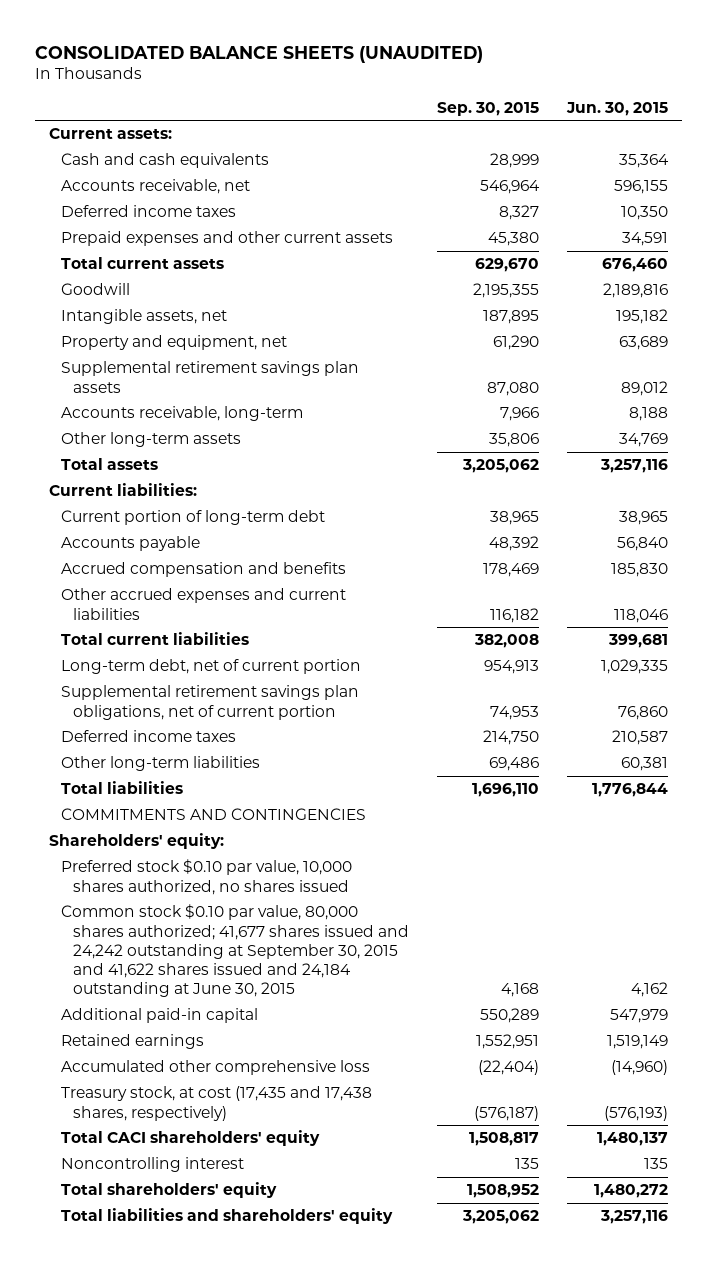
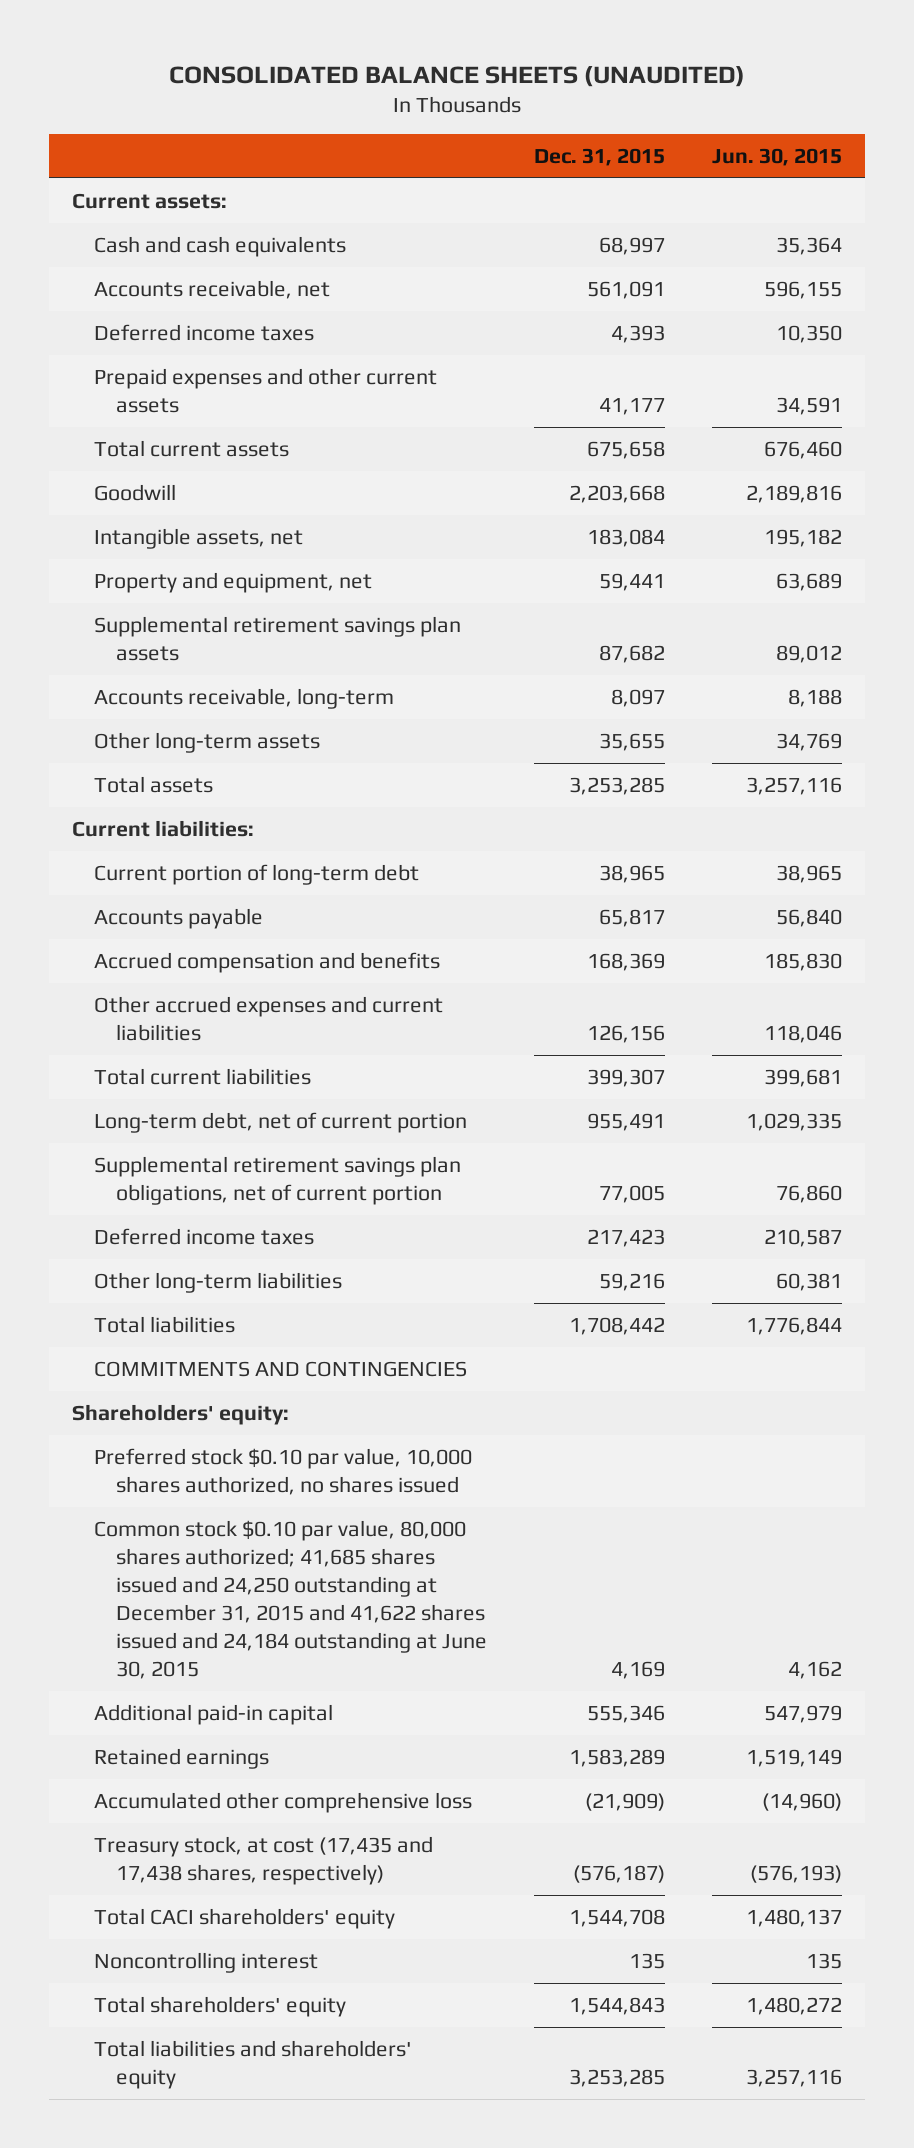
[436,101,539,116] Sep. 30, 2015 -> none
none -> [533,147,665,166] Dec. 31, 2015
[60,904,409,998] Common stock $0.10 par value, 80,000 shares authorized; 41,677 shares issued and 24,242 outstanding at September 30, 2015 and 41,622 shares issued and 24,184 outstanding at June 30, 2015 -> [94,1520,488,1679] Common stock $0.10 par value, 80,000 shares authorized; 41,685 shares issued and 24,250 outstanding at December 31, 2015 and 41,622 shares issued and 24,184 outstanding at June 30, 2015

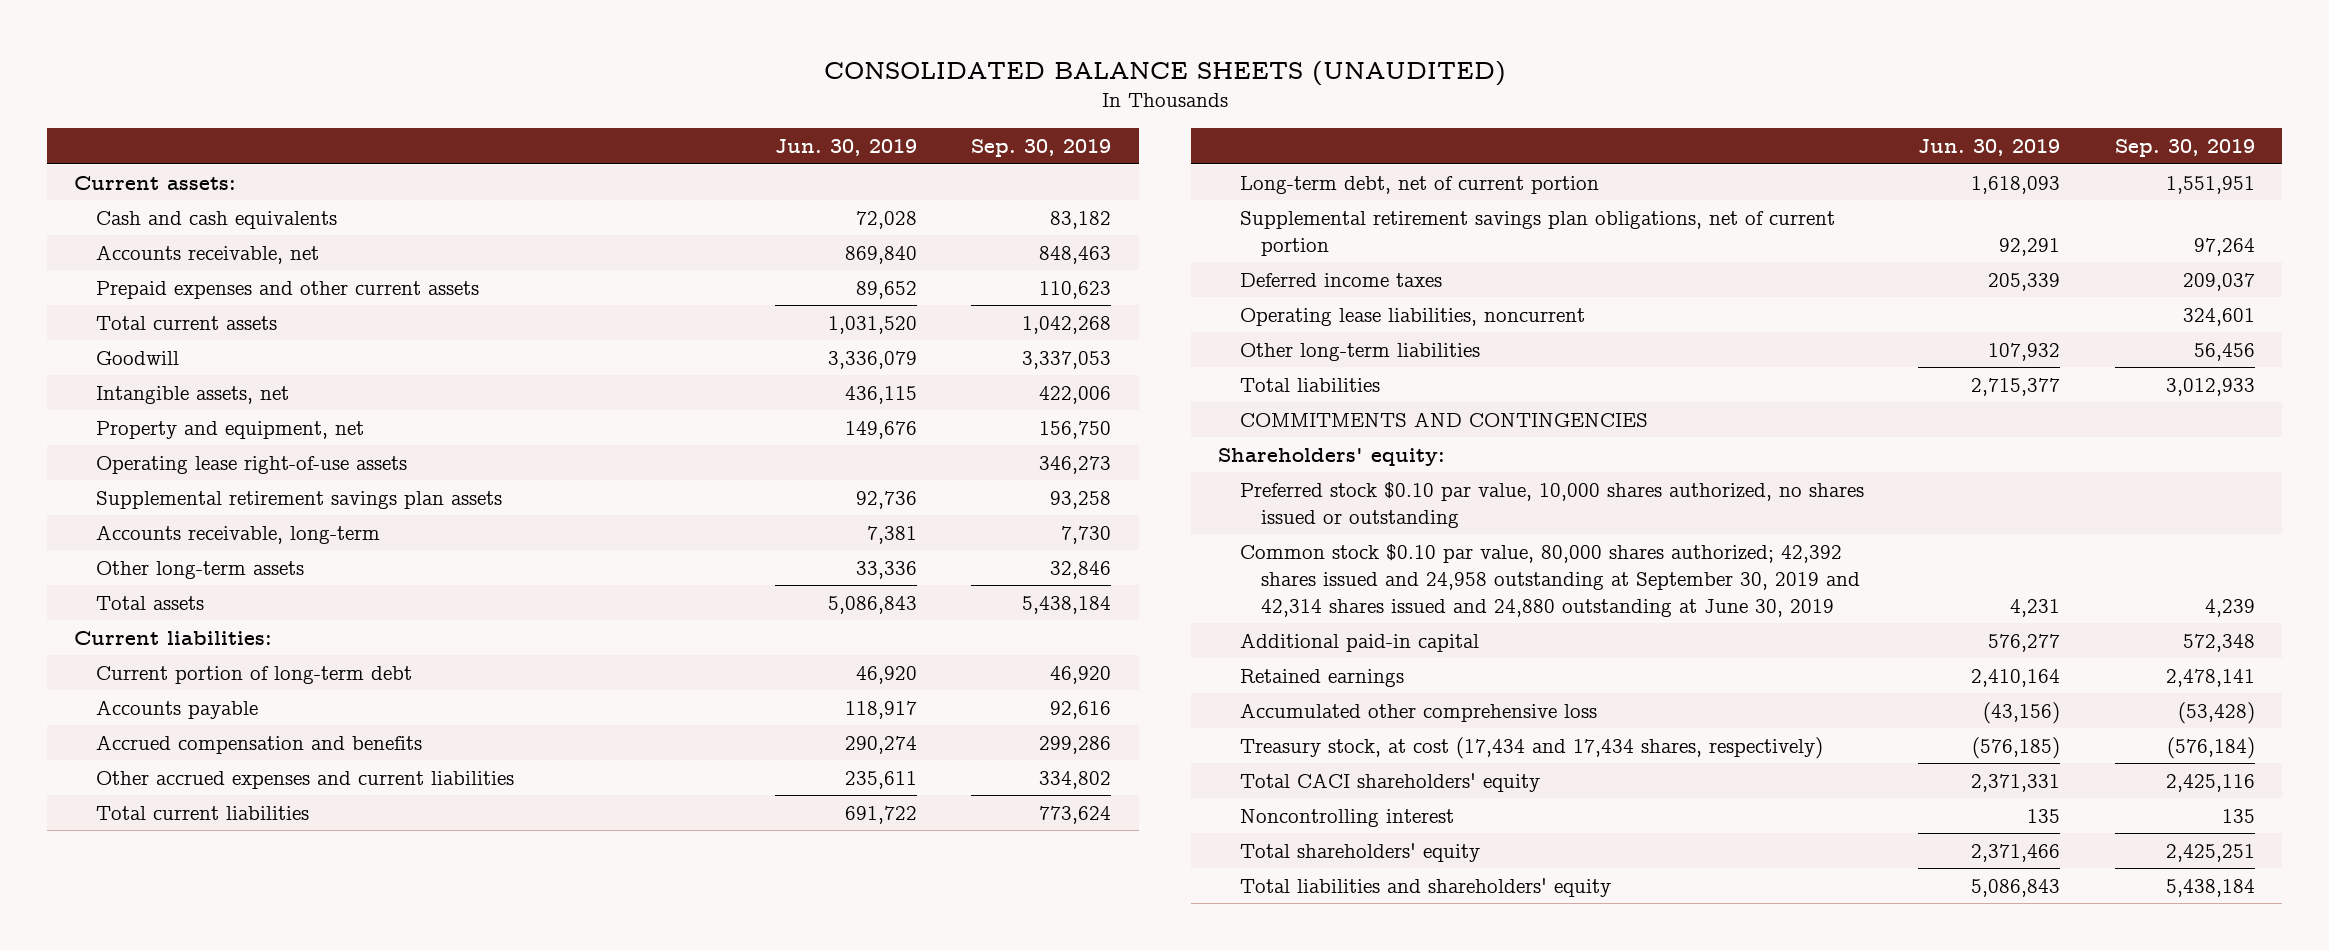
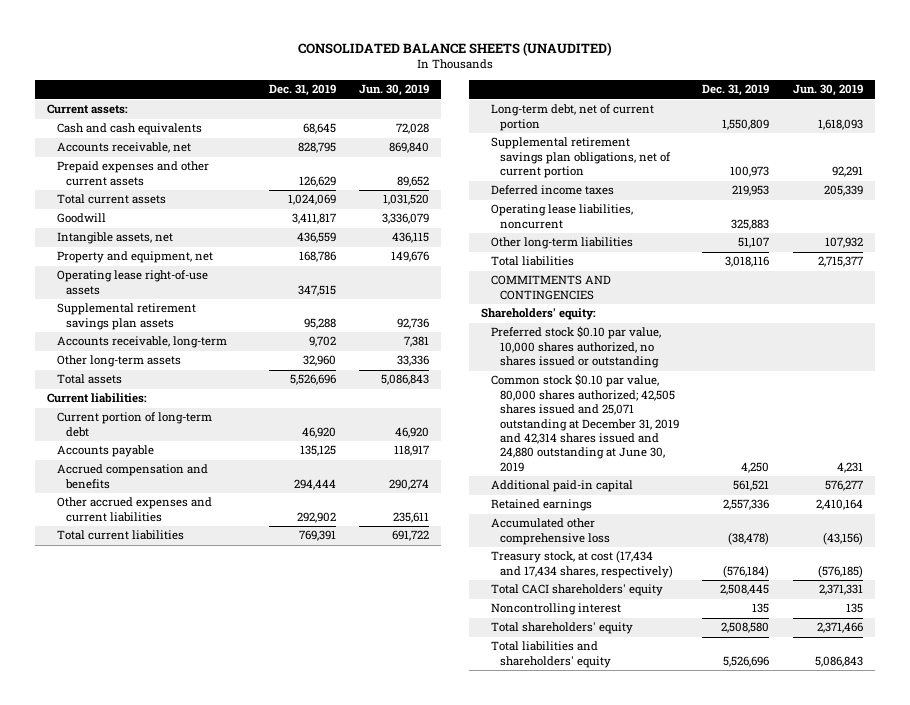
[971,139,1112,158] Sep. 30, 2019 -> none
none -> [268,84,336,97] Dec. 31, 2019
[1239,543,1861,617] Common stock $0.10 par value, 80,000 shares authorized; 42,392 shares issued and 24,958 outstanding at September 30, 2019 and 42,314 shares issued and 24,880 outstanding at June 30, 2019 -> [490,374,679,472] Common stock $0.10 par value, 80,000 shares authorized; 42,505 shares issued and 25,071 outstanding at December 31, 2019 and 42,314 shares issued and 24,880 outstanding at June 30, 2019

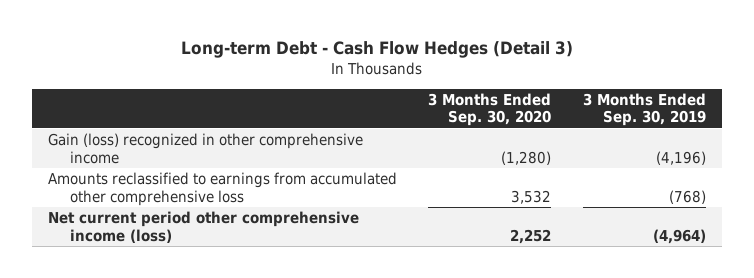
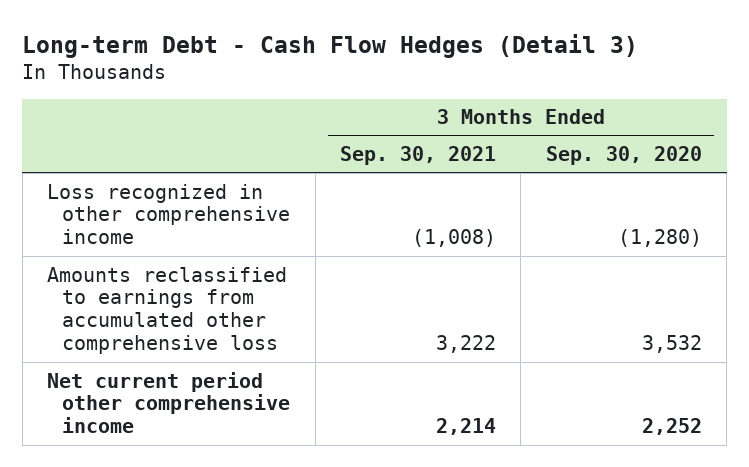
[583,92,707,127] 3 Months Ended Sep. 30, 2019 -> none
none -> [339,145,496,165] Sep. 30, 2021
[47,133,363,164] Gain (loss) recognized in other comprehensive income -> [47,183,291,245] Loss recognized in other comprehensive income
[47,211,359,243] Net current period other comprehensive income (loss) -> [47,371,291,434] Net current period other comprehensive income

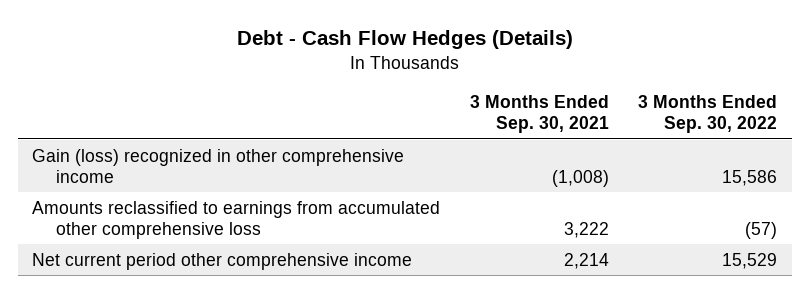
[22,33,639,58] Long-term Debt - Cash Flow Hedges (Detail 3) -> [236,30,573,50] Debt - Cash Flow Hedges (Details)
[545,145,702,165] Sep. 30, 2020 -> none
none -> [638,95,778,134] 3 Months Ended Sep. 30, 2022
[47,183,291,245] Loss recognized in other comprehensive income -> [32,148,405,183] Gain (loss) recognized in other comprehensive income

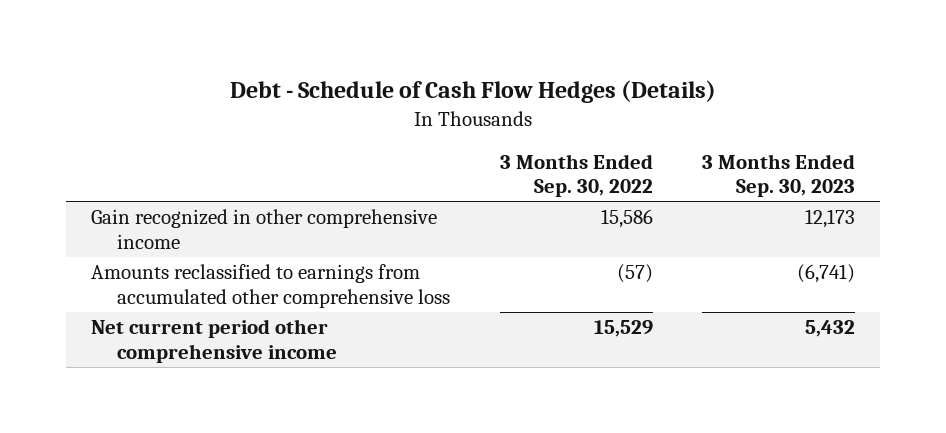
[236,30,573,50] Debt - Cash Flow Hedges (Details) -> [230,79,717,103] Debt - Schedule of Cash Flow Hedges (Details)
[469,95,609,134] 3 Months Ended Sep. 30, 2021 -> none
none -> [702,153,856,197] 3 Months Ended Sep. 30, 2023
[32,148,405,183] Gain (loss) recognized in other comprehensive income -> [90,209,437,249] Gain recognized in other comprehensive income

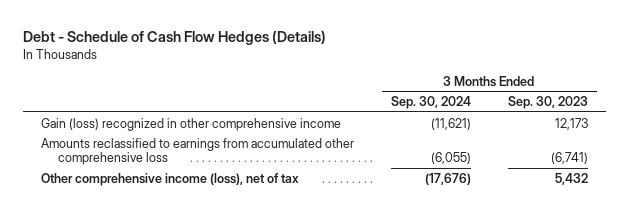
[499,153,653,197] 3 Months Ended Sep. 30, 2022 -> none
none -> [391,96,472,110] Sep. 30, 2024
[90,209,437,249] Gain recognized in other comprehensive income -> [41,117,342,131] Gain (loss) recognized in other comprehensive income
[90,319,338,363] Net current period other comprehensive income -> [41,172,300,186] Other comprehensive income (loss), net of tax

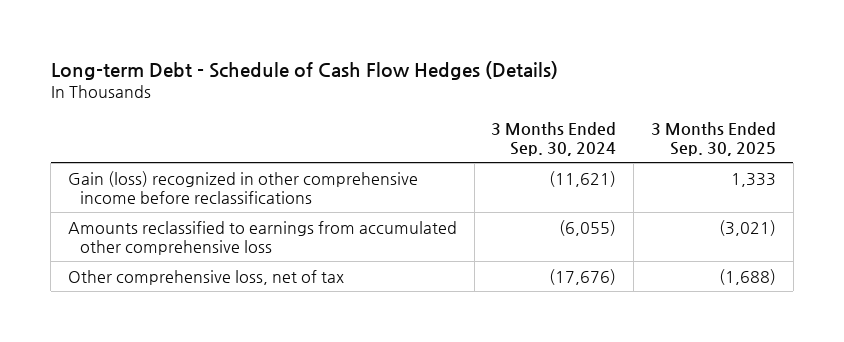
[23,30,327,46] Debt - Schedule of Cash Flow Hedges (Details) -> [50,60,558,80] Long-term Debt - Schedule of Cash Flow Hedges (Details)
[507,96,588,110] Sep. 30, 2023 -> none
none -> [650,121,776,156] 3 Months Ended Sep. 30, 2025
[41,117,342,131] Gain (loss) recognized in other comprehensive income -> [67,170,418,204] Gain (loss) recognized in other comprehensive income before reclassifications
[41,172,300,186] Other comprehensive income (loss), net of tax -> [67,269,344,285] Other comprehensive loss, net of tax

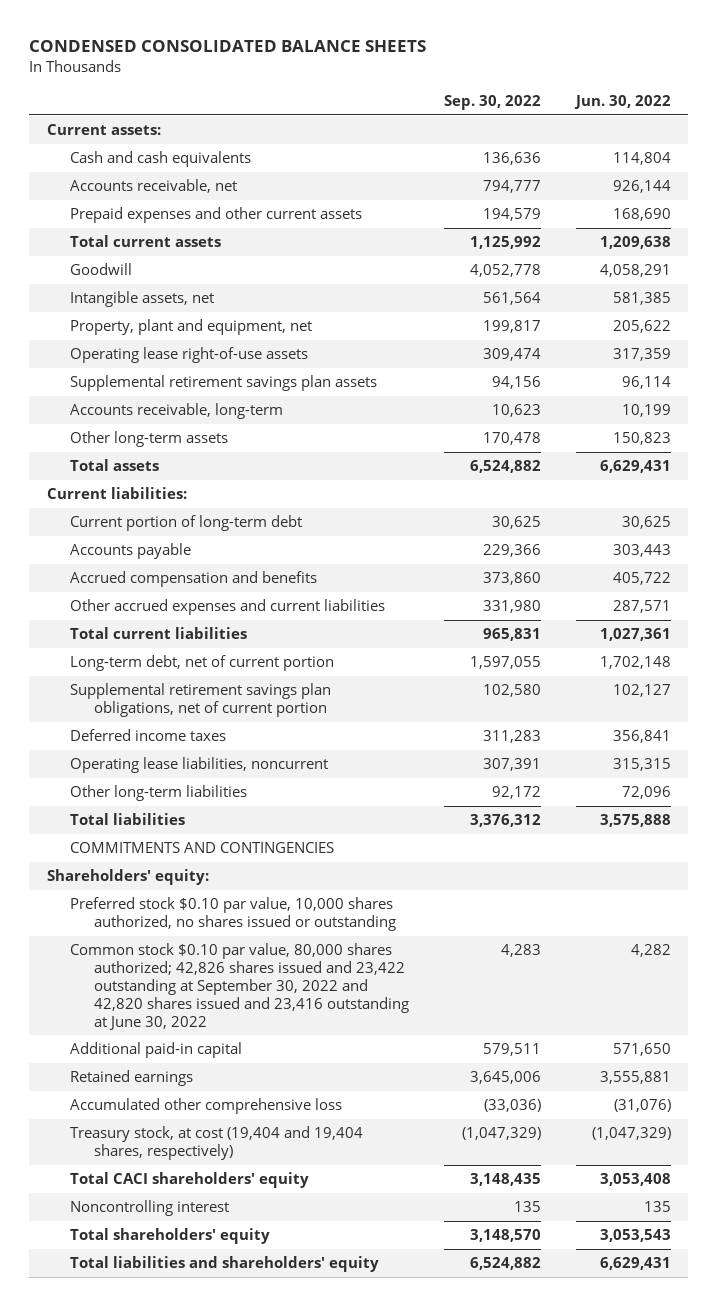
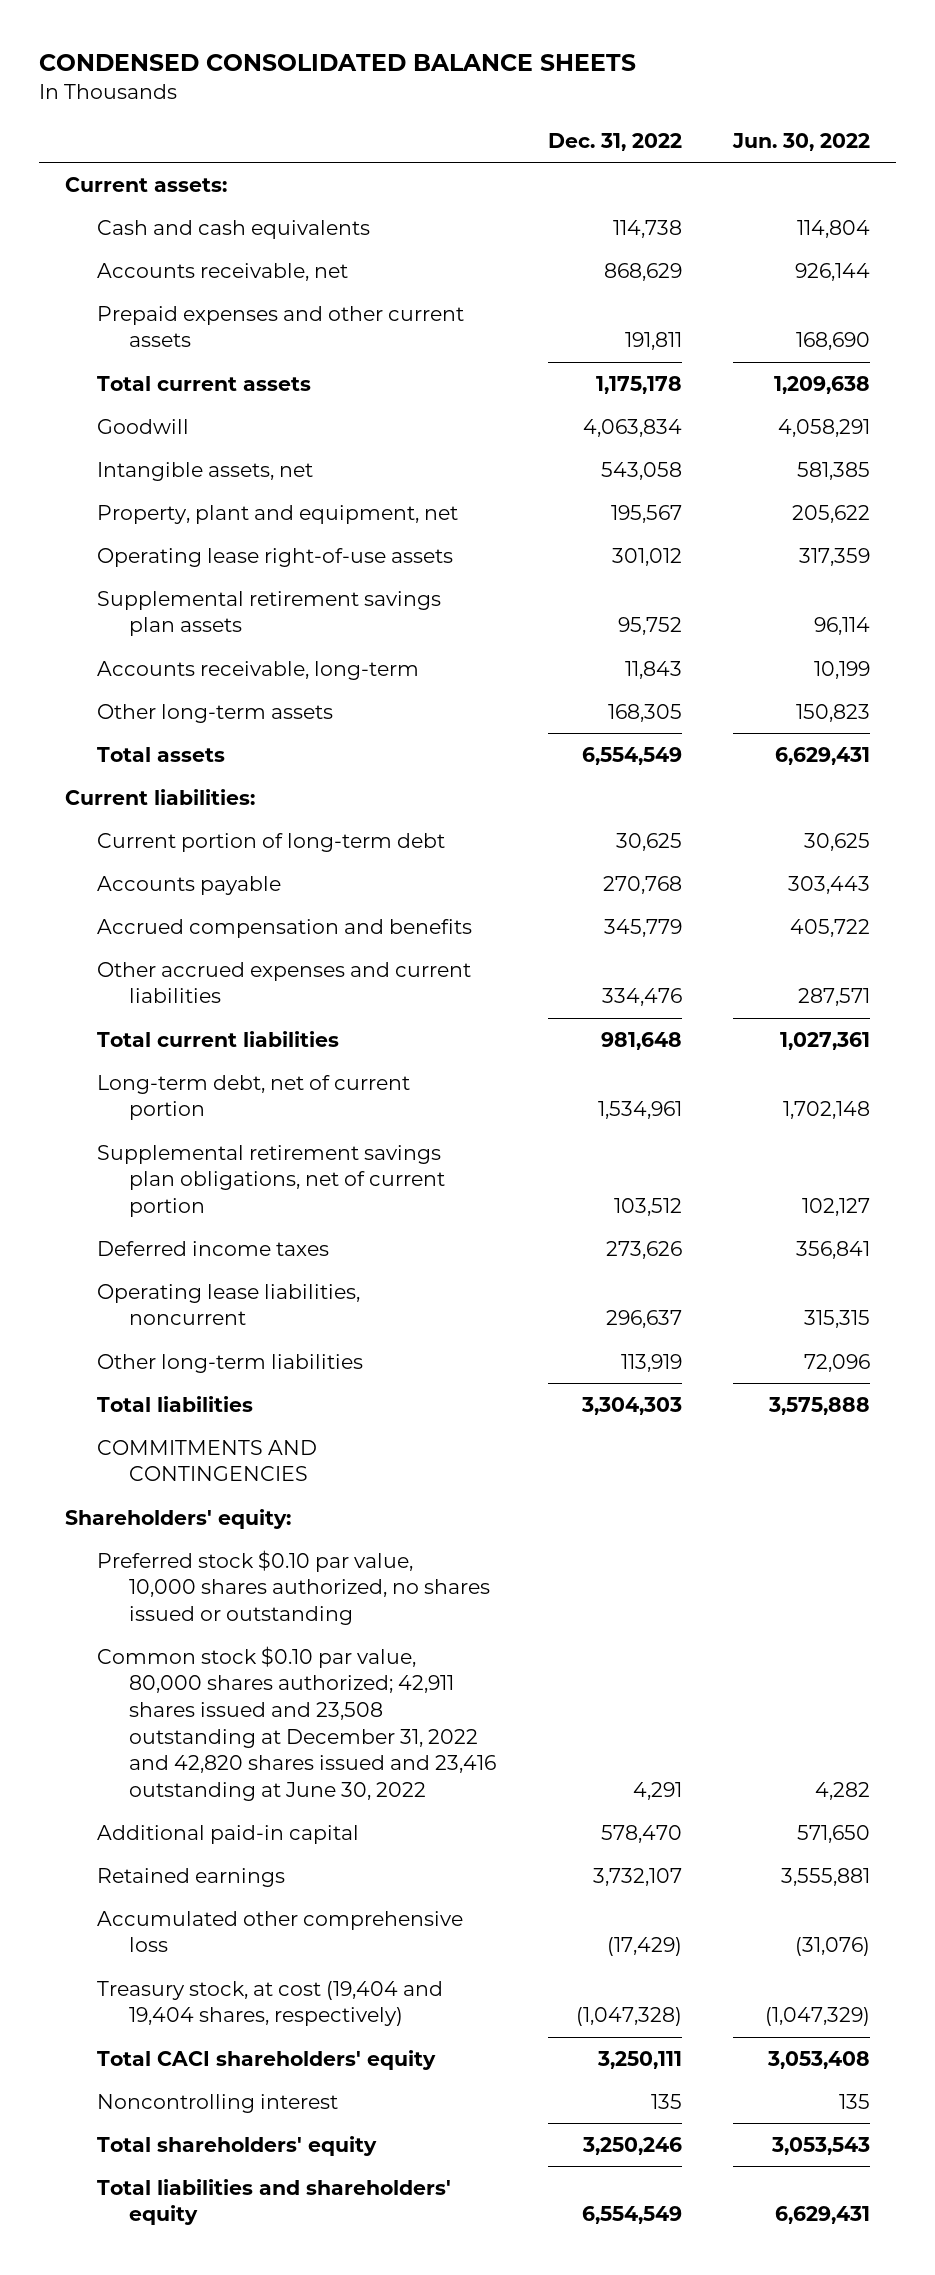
[443,95,541,111] Sep. 30, 2022 -> none
none -> [547,132,682,151] Dec. 31, 2022
[70,943,409,1030] Common stock $0.10 par value, 80,000 shares authorized; 42,826 shares issued and 23,422 outstanding at September 30, 2022 and 42,820 shares issued and 23,416 outstanding at June 30, 2022 -> [96,1645,496,1802] Common stock $0.10 par value, 80,000 shares authorized; 42,911 shares issued and 23,508 outstanding at December 31, 2022 and 42,820 shares issued and 23,416 outstanding at June 30, 2022

